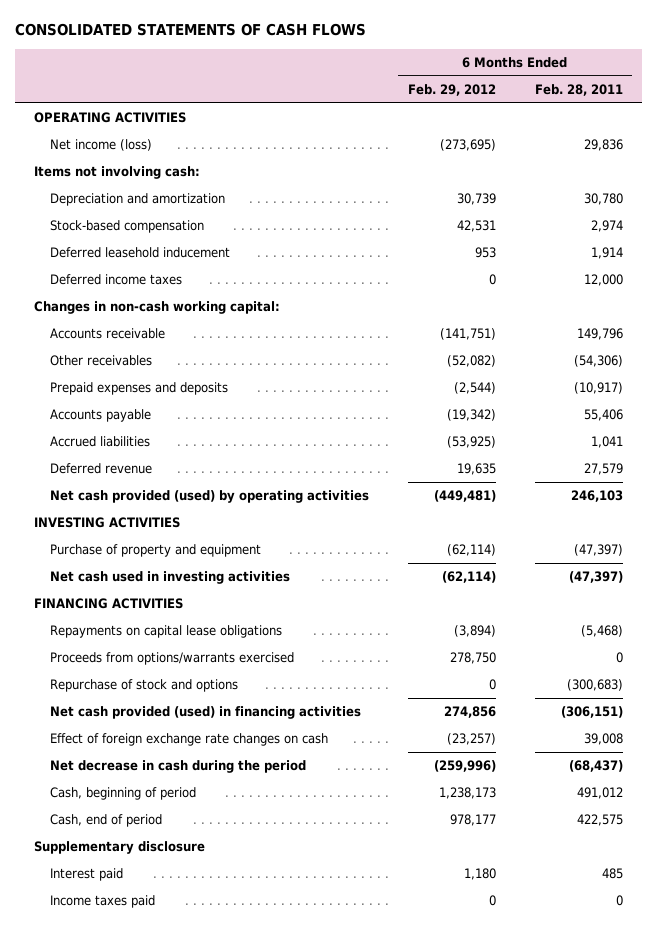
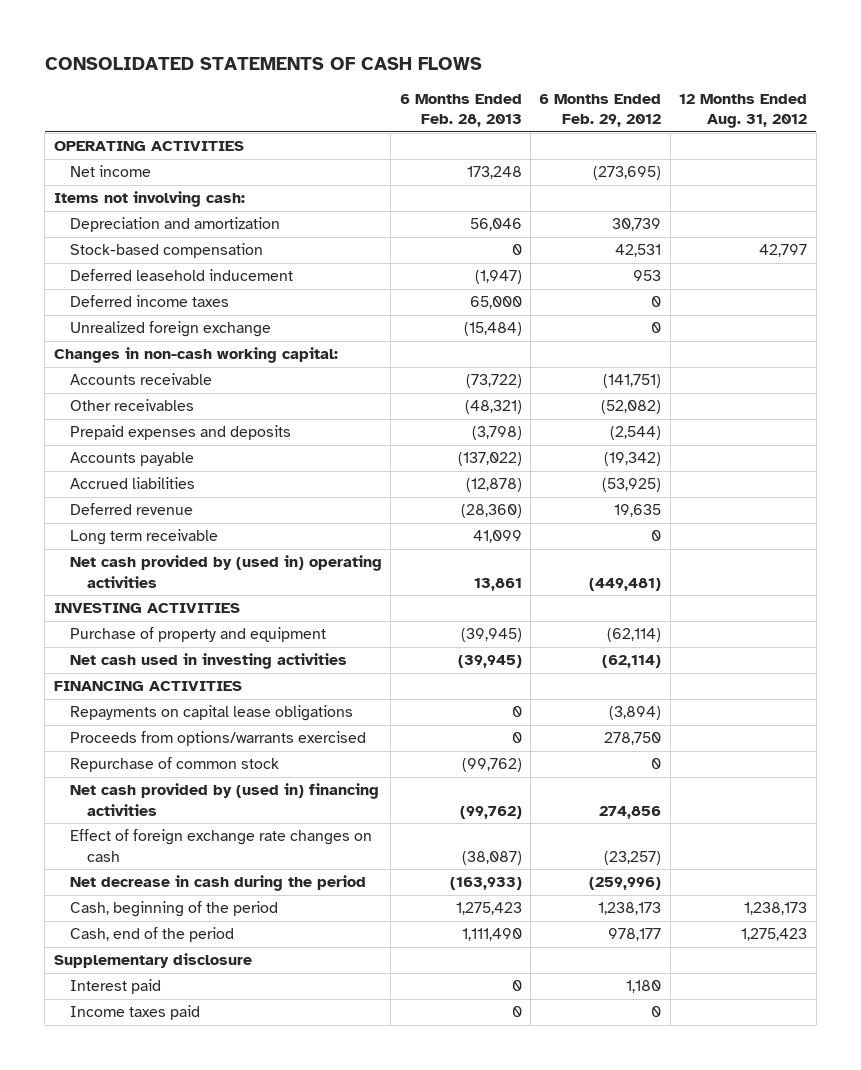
[534,83,623,96] Feb. 28, 2011 -> none
none -> [399,93,522,128] 6 Months Ended Feb. 28, 2013
none -> [679,93,808,129] 12 Months Ended Aug. 31, 2012
[50,139,153,152] Net income (loss) -> [70,165,152,178] Net income
none -> [70,321,272,338] Unrealized foreign exchange
none -> [70,529,219,546] Long term receivable
[50,490,370,504] Net cash provided (used) by operating activities -> [70,555,383,588] Net cash provided by (used in) operating activities
[50,679,239,693] Repurchase of stock and options -> [70,757,280,773] Repurchase of common stock
[50,706,362,720] Net cash provided (used) in financing activities -> [70,783,380,816] Net cash provided by (used in) financing activities
[50,787,197,801] Cash, beginning of period -> [70,901,279,918] Cash, beginning of the period
[50,814,163,828] Cash, end of period -> [70,927,235,943] Cash, end of the period

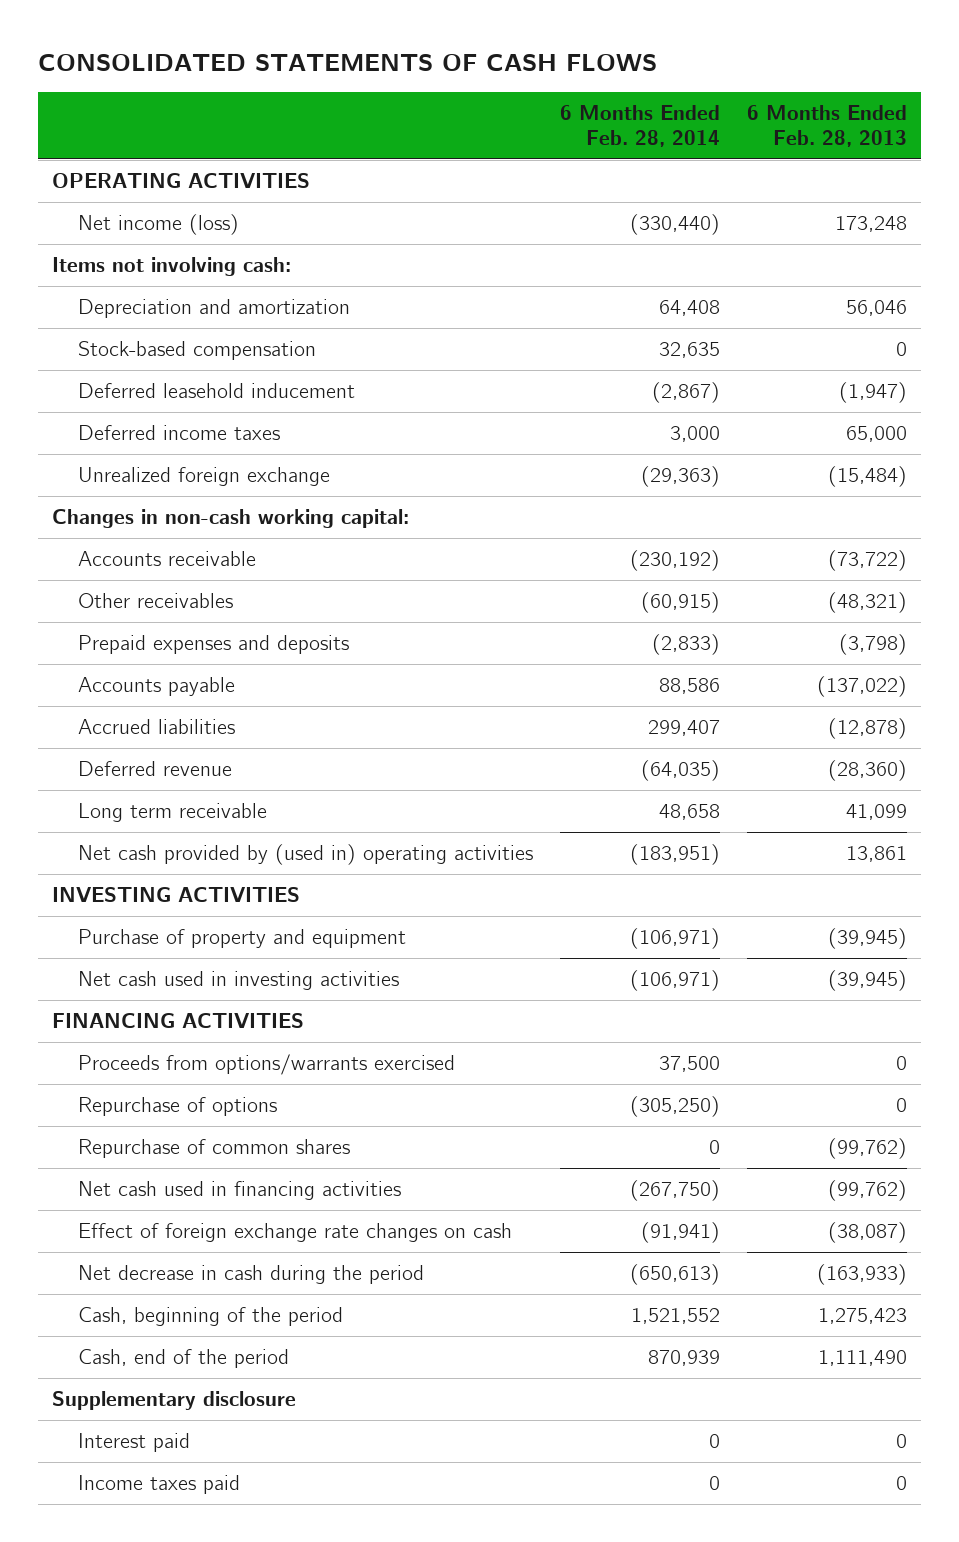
[539,93,662,128] 6 Months Ended Feb. 29, 2012 -> none
[679,93,808,129] 12 Months Ended Aug. 31, 2012 -> none
none -> [560,104,721,148] 6 Months Ended Feb. 28, 2014
[70,165,152,178] Net income -> [77,214,239,236] Net income (loss)
[70,705,354,722] Repayments on capital lease obligations -> none
none -> [77,1097,277,1117] Repurchase of options
[70,757,280,773] Repurchase of common stock -> [77,1139,350,1159] Repurchase of common shares
[70,783,380,816] Net cash provided by (used in) financing activities -> [77,1181,401,1201] Net cash used in financing activities

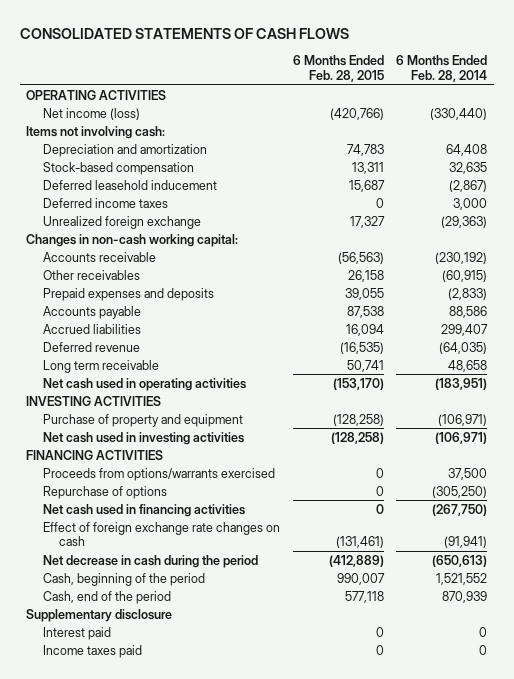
[747,104,908,148] 6 Months Ended Feb. 28, 2013 -> none
none -> [292,55,384,83] 6 Months Ended Feb. 28, 2015
[77,844,533,866] Net cash provided by (used in) operating activities -> [42,377,246,391] Net cash used in operating activities
[77,1139,350,1159] Repurchase of common shares -> none

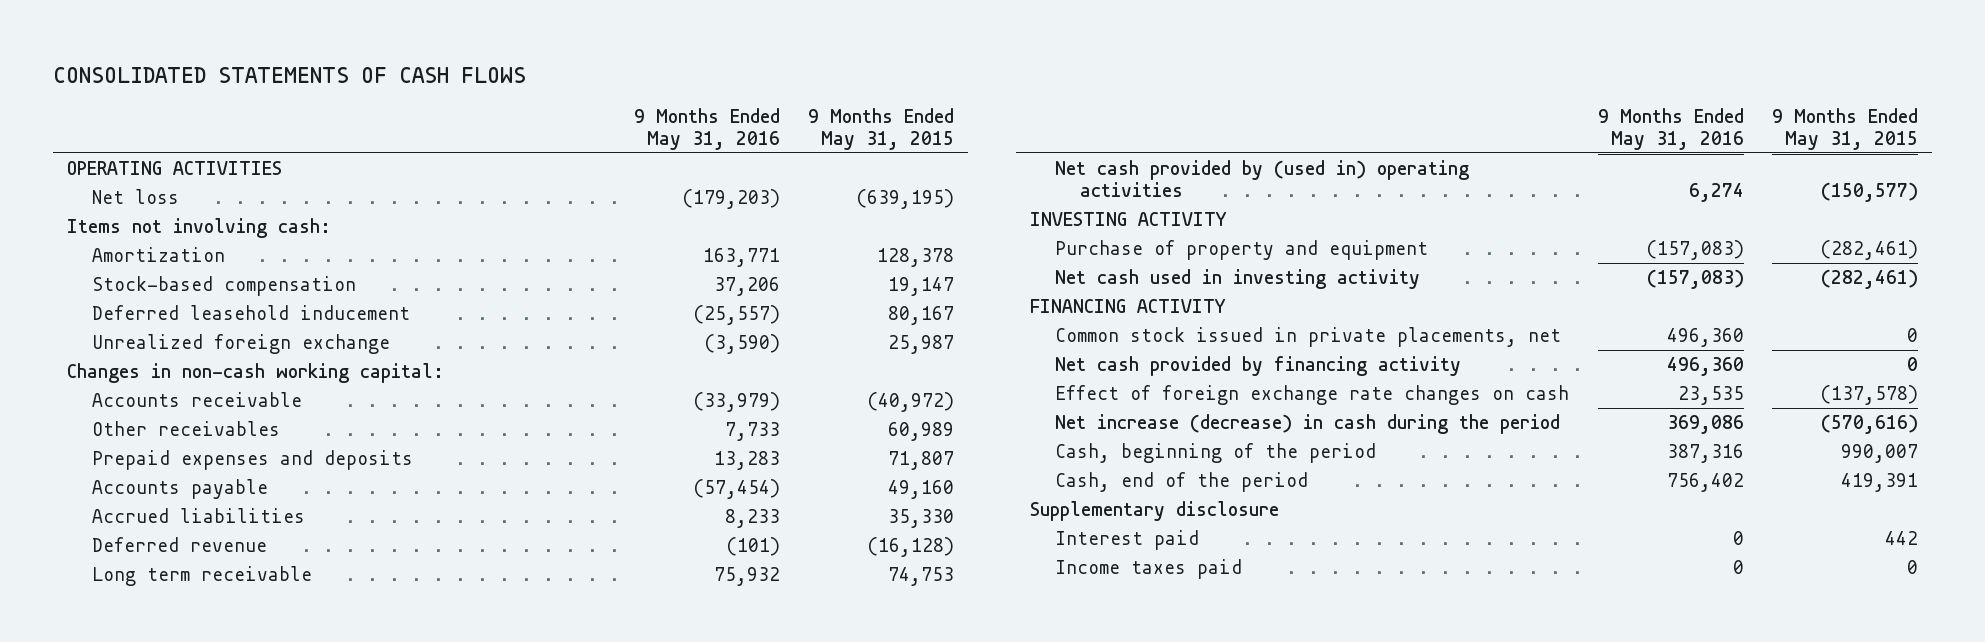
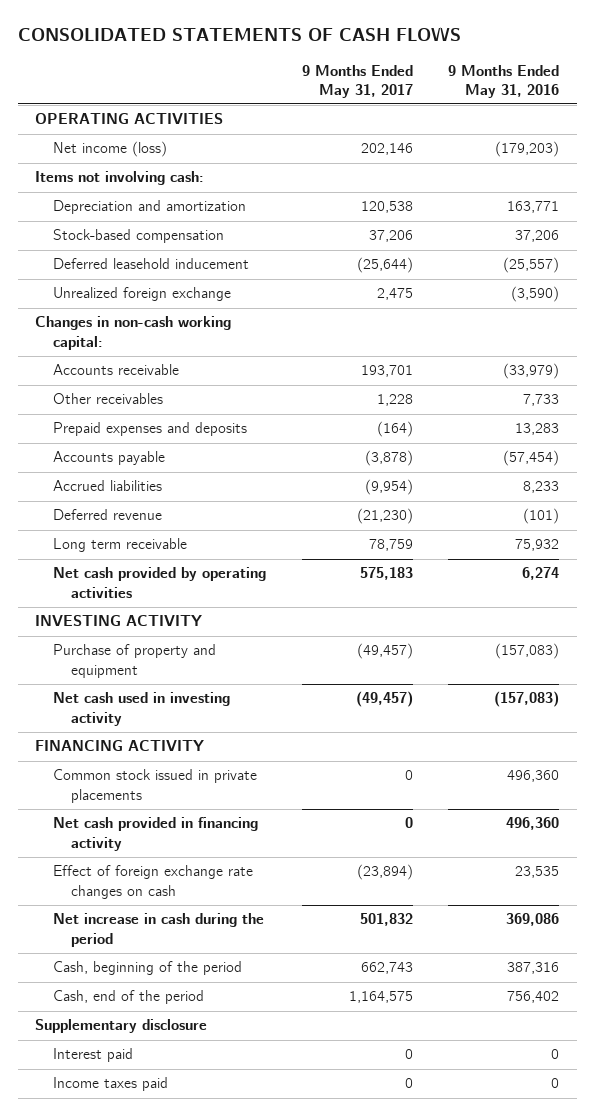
[808,107,955,150] 9 Months Ended May 31, 2015 -> none
none -> [301,64,413,98] 9 Months Ended May 31, 2017
[91,189,179,205] Net loss -> [53,141,168,158] Net income (loss)
[91,247,225,263] Amortization -> [53,200,247,215] Depreciation and amortization
[1055,160,1470,198] Net cash provided by (used in) operating activities -> [53,567,267,598] Net cash provided by operating activities
[1055,327,1562,348] Common stock issued in private placements, net -> [53,769,258,803] Common stock issued in private placements
[1055,356,1462,377] Net cash provided by financing activity -> [53,817,259,851] Net cash provided in financing activity
[1055,414,1561,435] Net increase (decrease) in cash during the period -> [53,913,265,947] Net increase in cash during the period

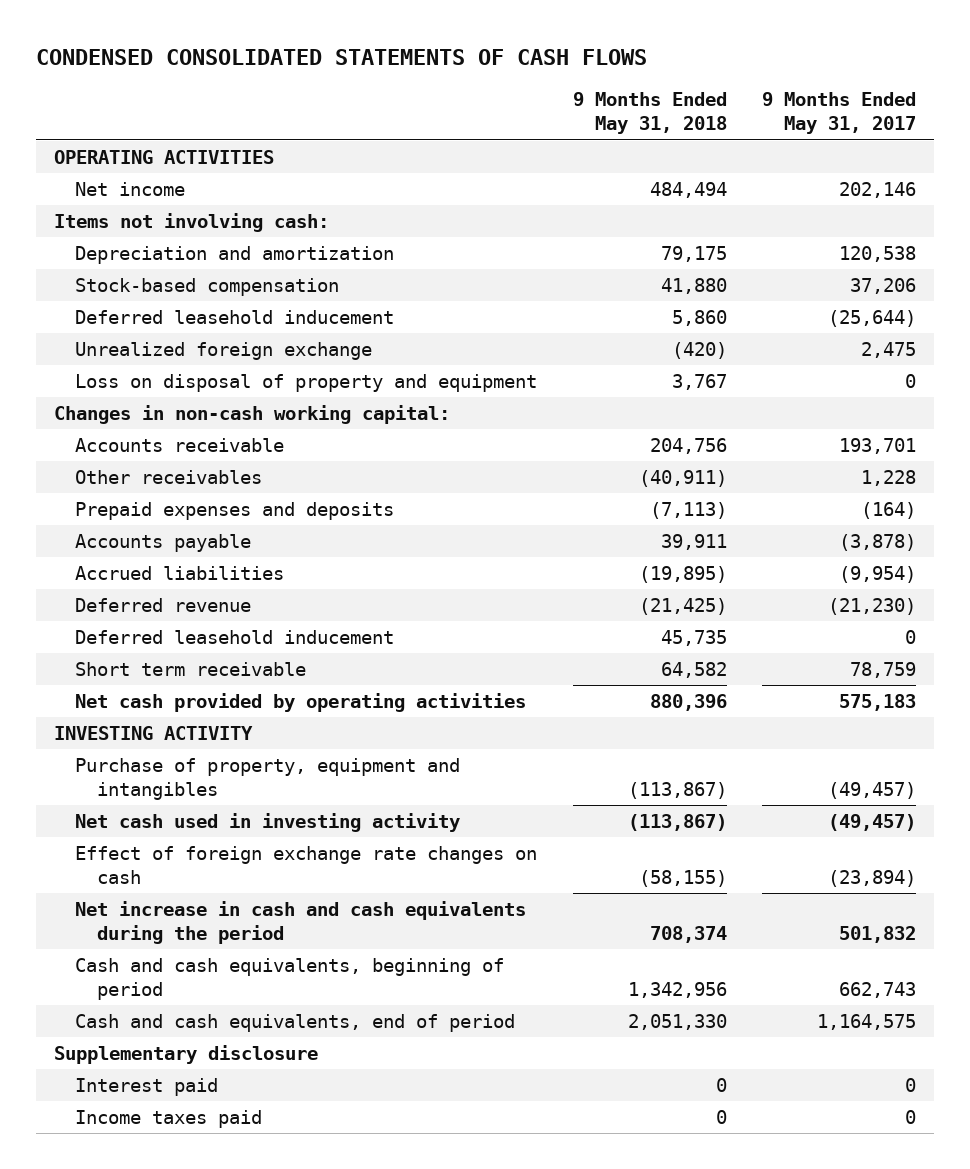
[17,25,461,41] CONSOLIDATED STATEMENTS OF CASH FLOWS -> [36,48,648,65] CONDENSED CONSOLIDATED STATEMENTS OF CASH FLOWS
[448,64,560,98] 9 Months Ended May 31, 2016 -> none
none -> [572,92,727,135] 9 Months Ended May 31, 2018
[53,141,168,158] Net income (loss) -> [75,181,186,196] Net income
none -> [75,373,538,392] Loss on disposal of property and equipment
none -> [75,629,395,644] Deferred leasehold inducement
[53,538,188,553] Long term receivable -> [75,661,307,676] Short term receivable
[53,644,217,678] Purchase of property and equipment -> [75,757,461,800] Purchase of property, equipment and intangibles
[35,740,205,752] FINANCING ACTIVITY -> none
[53,769,258,803] Common stock issued in private placements -> none
[53,817,259,851] Net cash provided in financing activity -> none
[53,913,265,947] Net increase in cash during the period -> [75,900,527,944] Net increase in cash and cash equivalents during the period
[53,961,243,976] Cash, beginning of the period -> [75,957,505,1000] Cash and cash equivalents, beginning of period
[53,990,205,1005] Cash, end of the period -> [75,1013,516,1032] Cash and cash equivalents, end of period

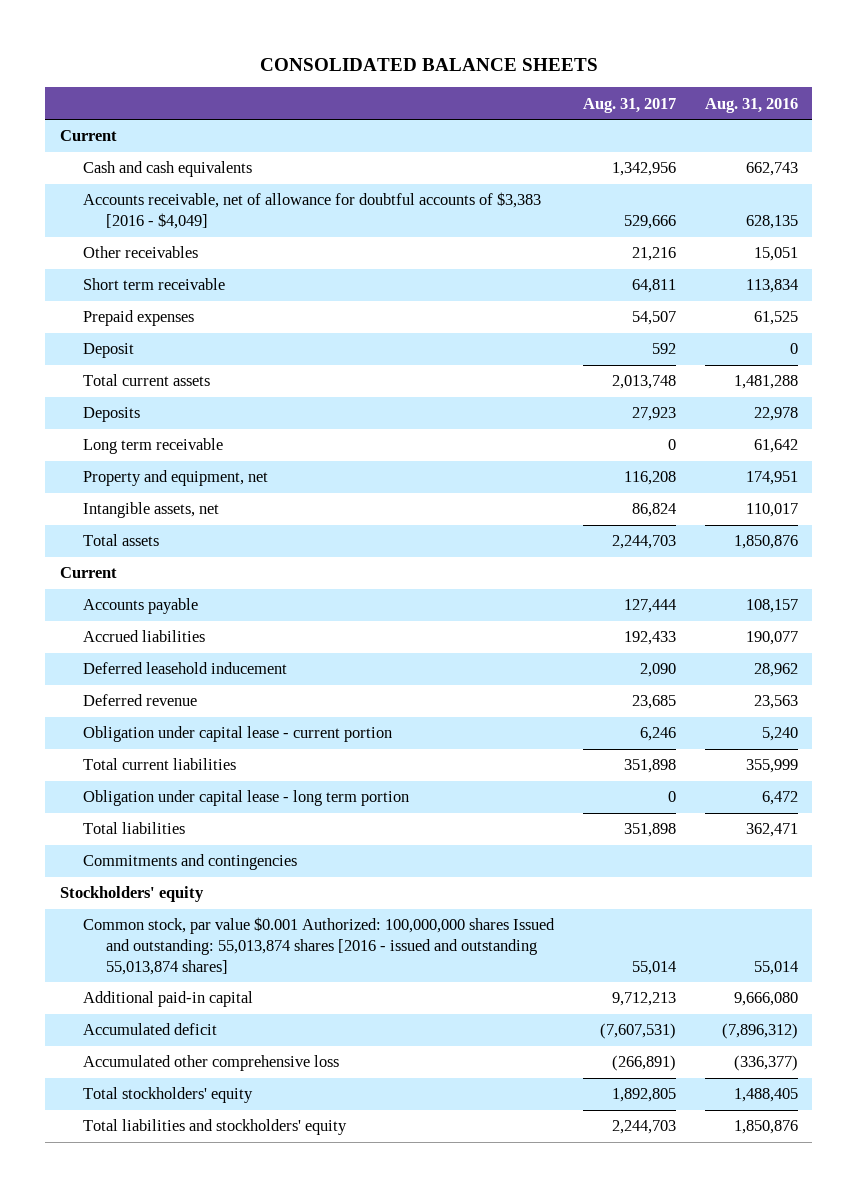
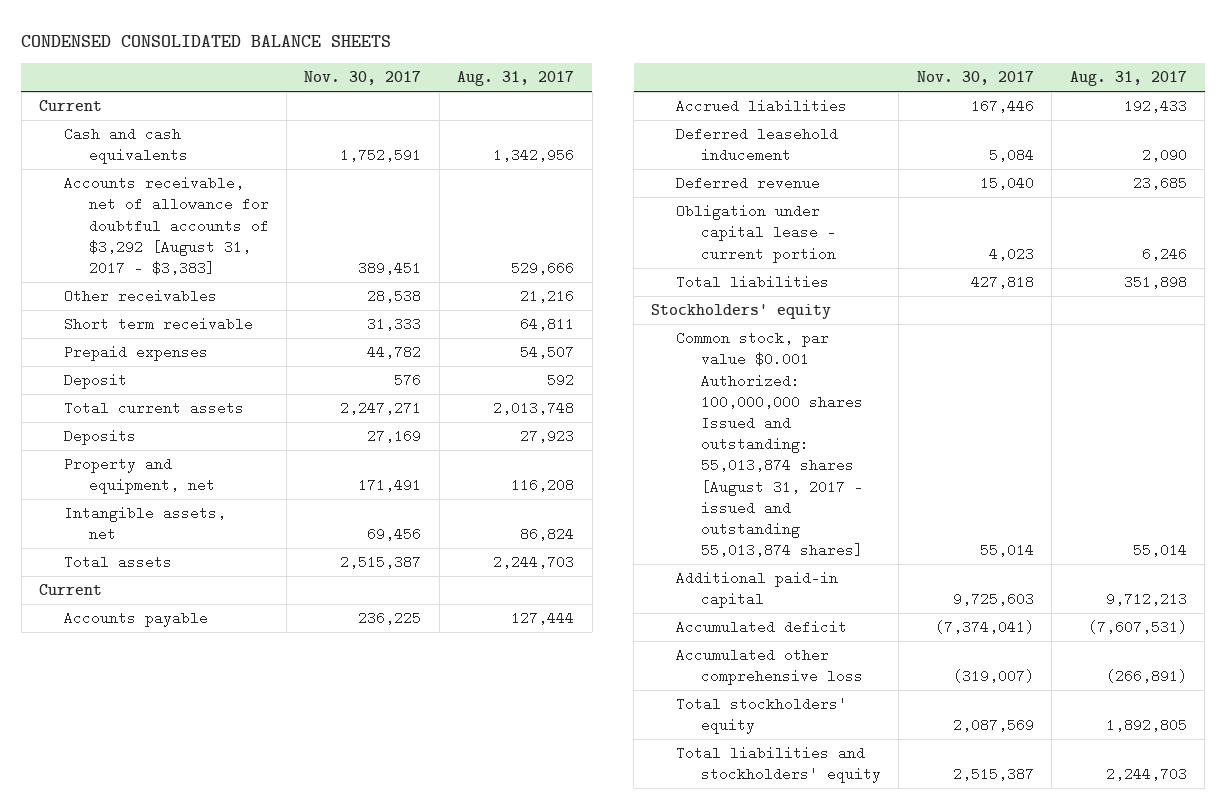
[259,57,598,71] CONSOLIDATED BALANCE SHEETS -> [21,34,392,47] CONDENSED CONSOLIDATED BALANCE SHEETS
[704,97,798,113] Aug. 31, 2016 -> none
none -> [304,71,422,86] Nov. 30, 2017
[82,192,541,230] Accounts receivable, net of allowance for doubtful accounts of $3,383 [2016 - $4,049] -> [63,176,269,275] Accounts receivable, net of allowance for doubtful accounts of $3,292 [August 31, 2017 - $3,383]
[82,438,223,455] Long term receivable -> none
[82,758,236,771] Total current liabilities -> none
[82,790,409,807] Obligation under capital lease - long term portion -> none
[82,854,297,871] Commitments and contingencies -> none
[82,917,555,975] Common stock, par value $0.001 Authorized: 100,000,000 shares Issued and outstanding: 55,013,874 shares [2016 - issued and outstanding 55,013,874 shares] -> [676,331,863,558] Common stock, par value $0.001 Authorized: 100,000,000 shares Issued and outstanding: 55,013,874 shares [August 31, 2017 - issued and outstanding 55,013,874 shares]

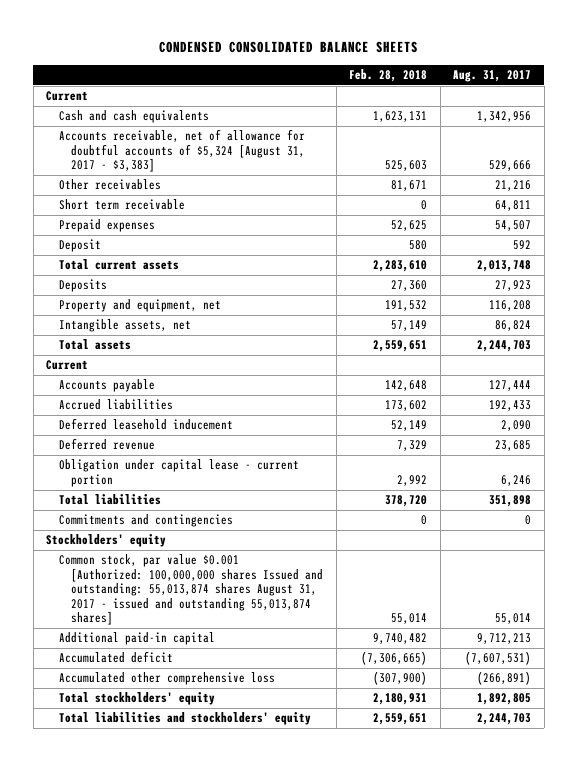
[304,71,422,86] Nov. 30, 2017 -> none
none -> [349,69,428,83] Feb. 28, 2018
[63,176,269,275] Accounts receivable, net of allowance for doubtful accounts of $3,292 [August 31, 2017 - $3,383] -> [58,129,306,173] Accounts receivable, net of allowance for doubtful accounts of $5,324 [August 31, 2017 - $3,383]
none -> [58,514,233,528] Commitments and contingencies
[676,331,863,558] Common stock, par value $0.001 Authorized: 100,000,000 shares Issued and outstanding: 55,013,874 shares [August 31, 2017 - issued and outstanding 55,013,874 shares] -> [58,554,324,626] Common stock, par value $0.001 [Authorized: 100,000,000 shares Issued and outstanding: 55,013,874 shares August 31, 2017 - issued and outstanding 55,013,874 shares]

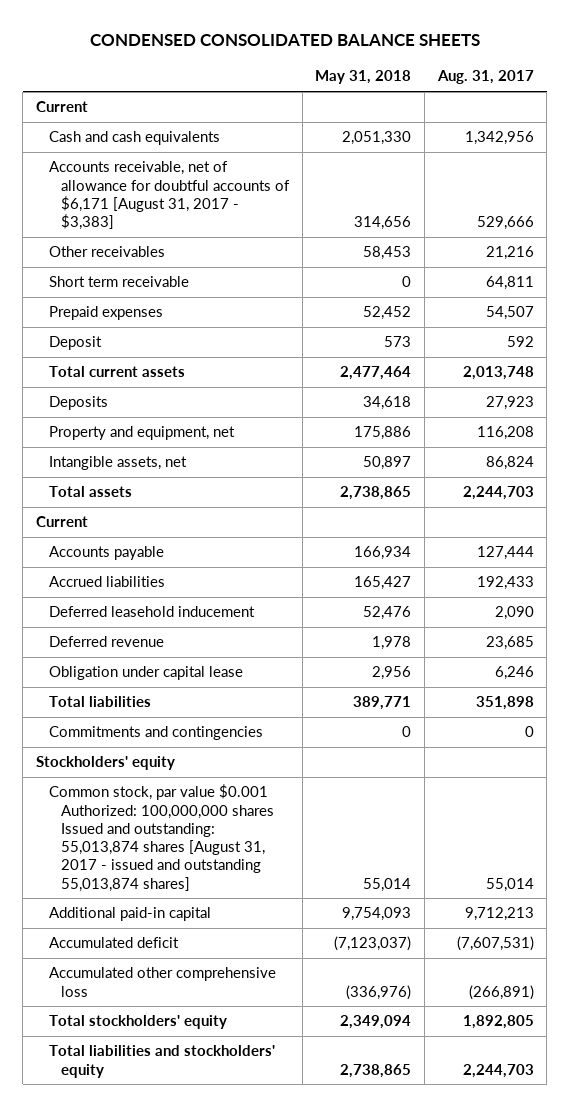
[349,69,428,83] Feb. 28, 2018 -> none
none -> [315,70,412,85] May 31, 2018
[58,129,306,173] Accounts receivable, net of allowance for doubtful accounts of $5,324 [August 31, 2017 - $3,383] -> [48,161,291,231] Accounts receivable, net of allowance for doubtful accounts of $6,171 [August 31, 2017 - $3,383]
[58,459,299,487] Obligation under capital lease - current portion -> [48,666,243,681] Obligation under capital lease
[58,554,324,626] Common stock, par value $0.001 [Authorized: 100,000,000 shares Issued and outstanding: 55,013,874 shares August 31, 2017 - issued and outstanding 55,013,874 shares] -> [48,784,275,892] Common stock, par value $0.001 Authorized: 100,000,000 shares Issued and outstanding: 55,013,874 shares [August 31, 2017 - issued and outstanding 55,013,874 shares]

